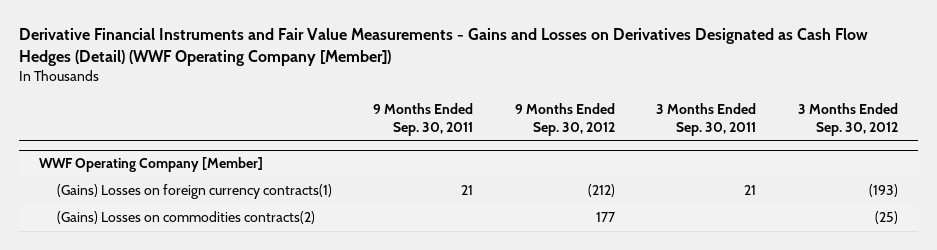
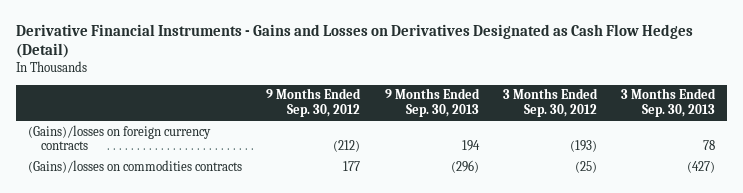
[18,28,868,67] Derivative Financial Instruments and Fair Value Measurements - Gains and Losses on Derivatives Designated as Cash Flow Hedges (Detail) (WWF Operating Company [Member]) -> [16,23,694,59] Derivative Financial Instruments - Gains and Losses on Derivatives Designated as Cash Flow Hedges (Detail)
[373,102,474,136] 9 Months Ended Sep. 30, 2011 -> none
[656,102,757,136] 3 Months Ended Sep. 30, 2011 -> none
none -> [384,88,480,118] 9 Months Ended Sep. 30, 2013
none -> [620,88,716,118] 3 Months Ended Sep. 30, 2013
[39,157,264,173] WWF Operating Company [Member] -> none
[56,184,332,200] (Gains) Losses on foreign currency contracts(1) -> [28,124,212,151] (Gains)/losses on foreign currency contracts
[56,211,315,225] (Gains) Losses on commodities contracts(2) -> [28,159,243,173] (Gains)/losses on commodities contracts

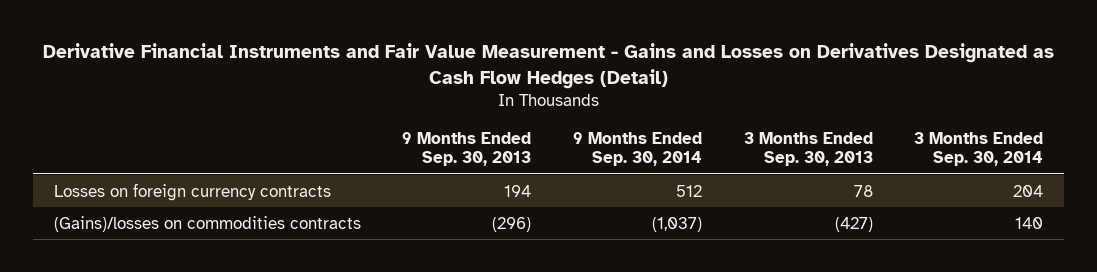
[16,23,694,59] Derivative Financial Instruments - Gains and Losses on Derivatives Designated as Cash Flow Hedges (Detail) -> [42,43,1054,89] Derivative Financial Instruments and Fair Value Measurement - Gains and Losses on Derivatives Designated as Cash Flow Hedges (Detail)
[266,88,362,118] 9 Months Ended Sep. 30, 2012 -> none
[502,88,598,118] 3 Months Ended Sep. 30, 2012 -> none
none -> [573,131,703,166] 9 Months Ended Sep. 30, 2014
none -> [914,131,1044,166] 3 Months Ended Sep. 30, 2014
[28,124,212,151] (Gains)/losses on foreign currency contracts -> [53,182,331,201] Losses on foreign currency contracts

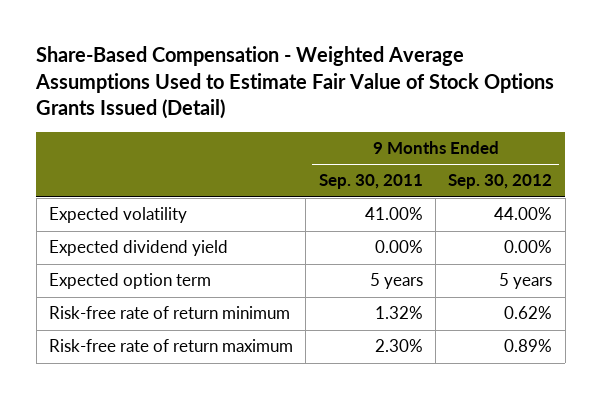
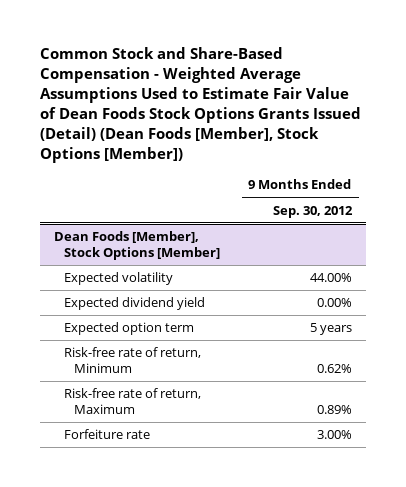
[35,46,555,119] Share-Based Compensation - Weighted Average Assumptions Used to Estimate Fair Value of Stock Options Grants Issued (Detail) -> [39,47,361,164] Common Stock and Share-Based Compensation - Weighted Average Assumptions Used to Estimate Fair Value of Dean Foods Stock Options Grants Issued (Detail) (Dean Foods [Member], Stock Options [Member])
[318,174,423,190] Sep. 30, 2011 -> none
none -> [53,231,220,260] Dean Foods [Member], Stock Options [Member]
[49,306,291,320] Risk-free rate of return minimum -> [63,347,201,373] Risk-free rate of return, Minimum
[49,339,294,353] Risk-free rate of return maximum -> [63,388,201,414] Risk-free rate of return, Maximum
none -> [63,429,150,440] Forfeiture rate

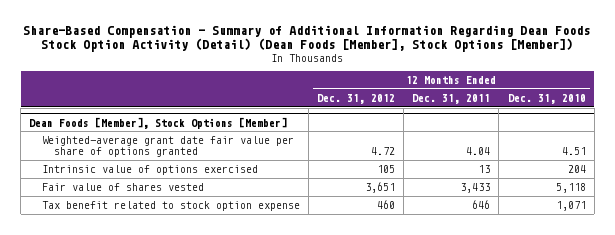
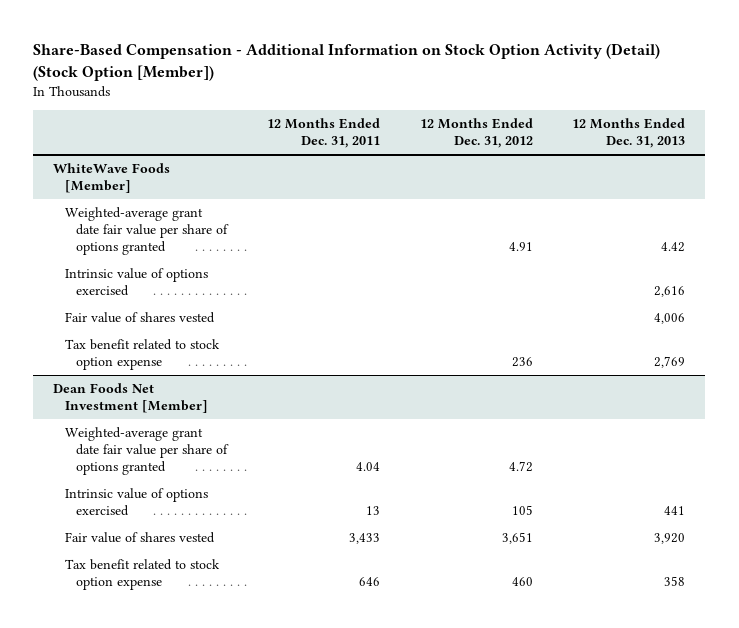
[23,24,591,53] Share-Based Compensation - Summary of Additional Information Regarding Dean Foods Stock Option Activity (Detail) (Dean Foods [Member], Stock Options [Member]) -> [33,43,661,82] Share-Based Compensation - Additional Information on Stock Option Activity (Detail) (Stock Option [Member])
[507,93,586,104] Dec. 31, 2010 -> none
none -> [572,118,686,149] 12 Months Ended Dec. 31, 2013
[29,116,288,129] Dean Foods [Member], Stock Options [Member] -> none
none -> [53,163,171,194] WhiteWave Foods [Member]
none -> [64,207,230,256] Weighted-average grant date fair value per share of options granted
none -> [64,268,208,297] Intrinsic value of options exercised
none -> [64,312,215,324] Fair value of shares vested
none -> [64,339,220,371] Tax benefit related to stock option expense
none -> [53,383,208,414] Dean Foods Net Investment [Member]

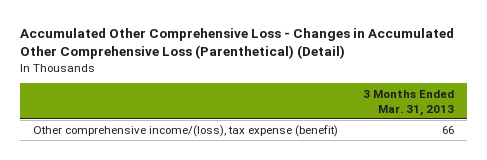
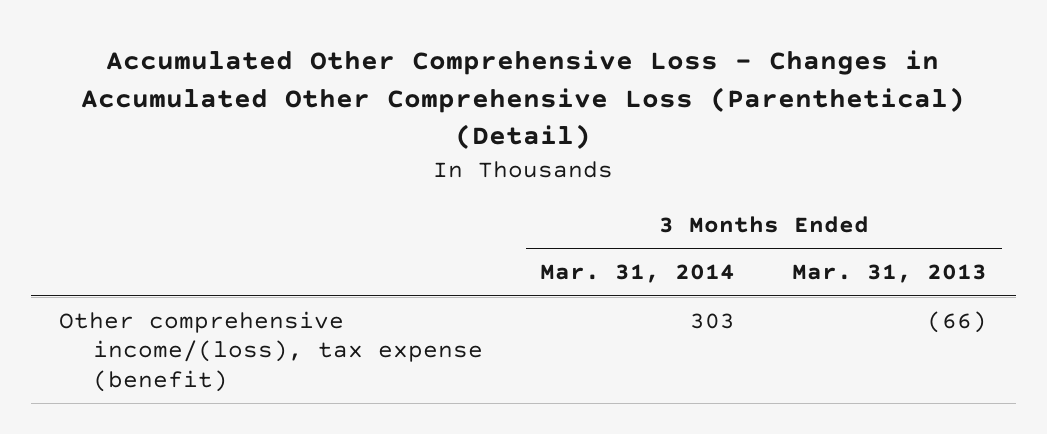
none -> [540,264,736,284] Mar. 31, 2014
[442,126,455,135] 66 -> [927,310,988,333] (66)

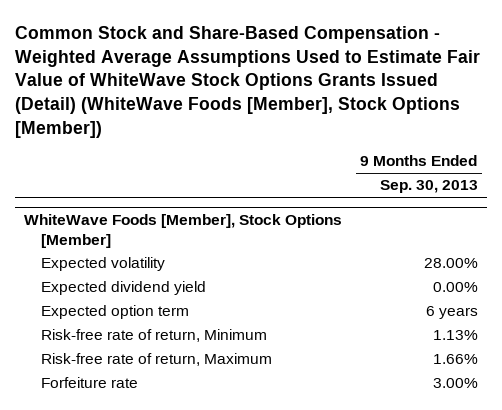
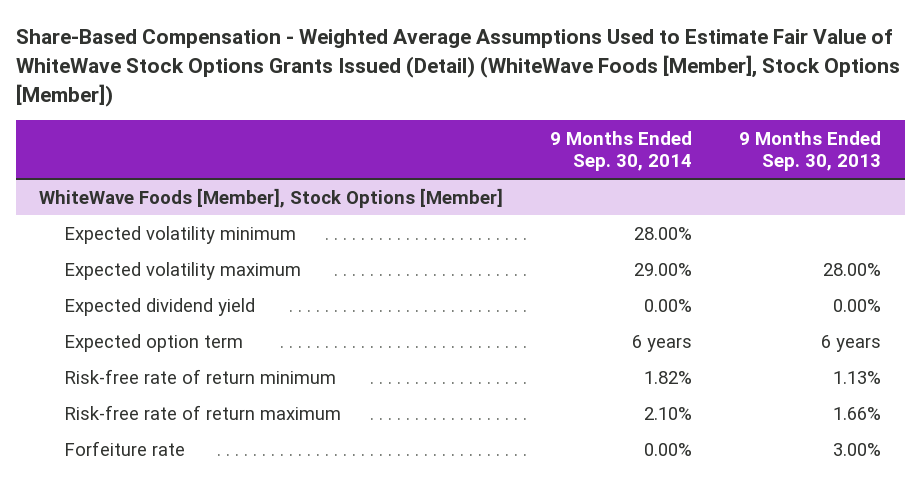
[15,25,481,138] Common Stock and Share-Based Compensation - Weighted Average Assumptions Used to Estimate Fair Value of WhiteWave Stock Options Grants Issued (Detail) (WhiteWave Foods [Member], Stock Options [Member]) -> [15,29,900,107] Share-Based Compensation - Weighted Average Assumptions Used to Estimate Fair Value of WhiteWave Stock Options Grants Issued (Detail) (WhiteWave Foods [Member], Stock Options [Member])
none -> [550,130,693,171] 9 Months Ended Sep. 30, 2014
none -> [63,225,296,244] Expected volatility minimum
[40,257,165,272] Expected volatility -> [63,261,301,280] Expected volatility maximum
[40,329,267,343] Risk-free rate of return, Minimum -> [63,368,336,384] Risk-free rate of return minimum
[40,353,272,367] Risk-free rate of return, Maximum -> [63,404,341,420] Risk-free rate of return maximum

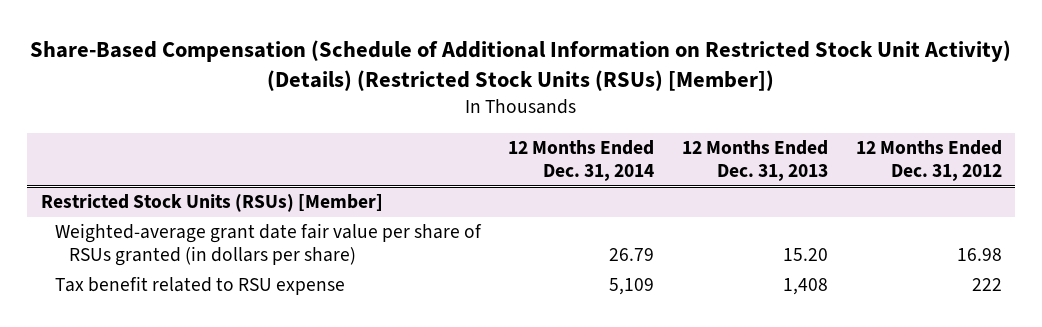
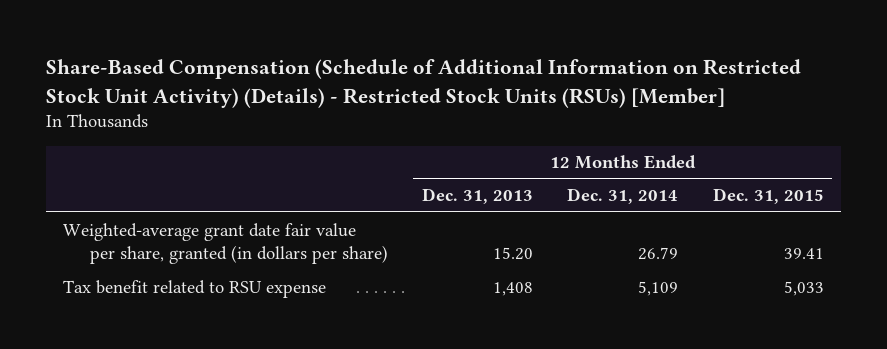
[30,39,1012,92] Share-Based Compensation (Schedule of Additional Information on Restricted Stock Unit Activity) (Details) (Restricted Stock Units (RSUs) [Member]) -> [45,59,801,108] Share-Based Compensation (Schedule of Additional Information on Restricted Stock Unit Activity) (Details) - Restricted Stock Units (RSUs) [Member]
[855,139,1002,182] 12 Months Ended Dec. 31, 2012 -> none
none -> [712,188,824,205] Dec. 31, 2015
[40,194,383,213] Restricted Stock Units (RSUs) [Member] -> none
[54,223,482,267] Weighted-average grant date fair value per share of RSUs granted (in dollars per share) -> [62,222,388,265] Weighted-average grant date fair value per share, granted (in dollars per share)

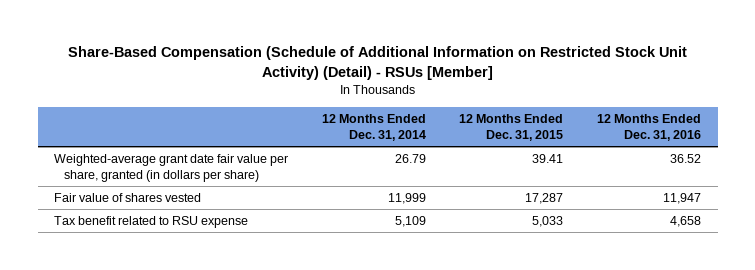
[45,59,801,108] Share-Based Compensation (Schedule of Additional Information on Restricted Stock Unit Activity) (Details) - Restricted Stock Units (RSUs) [Member] -> [67,46,687,81] Share-Based Compensation (Schedule of Additional Information on Restricted Stock Unit Activity) (Detail) - RSUs [Member]
[421,188,533,205] Dec. 31, 2013 -> none
none -> [596,113,701,142] 12 Months Ended Dec. 31, 2016
none -> [54,192,202,202] Fair value of shares vested

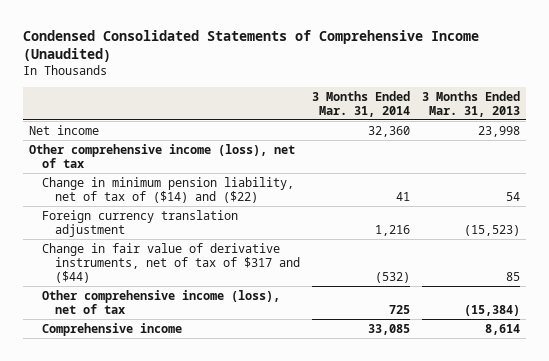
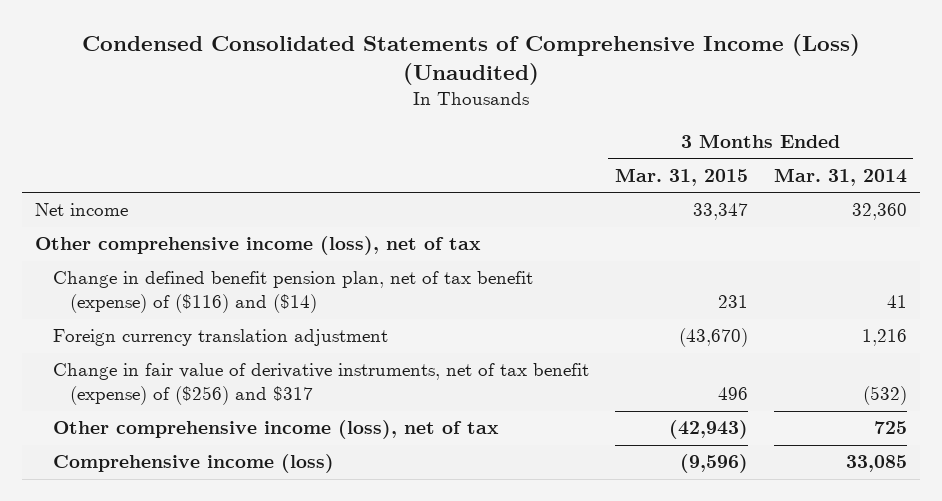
[22,30,479,63] Condensed Consolidated Statements of Comprehensive Income (Unaudited) -> [81,34,860,86] Condensed Consolidated Statements of Comprehensive Income (Loss) (Unaudited)
[422,90,521,117] 3 Months Ended Mar. 31, 2013 -> none
none -> [614,167,748,186] Mar. 31, 2015
[41,176,294,203] Change in minimum pension liability, net of tax of ($14) and ($22) -> [52,271,533,314] Change in defined benefit pension plan, net of tax benefit (expense) of ($116) and ($14)
[41,242,301,283] Change in fair value of derivative instruments, net of tax of $317 and ($44) -> [52,363,589,406] Change in fair value of derivative instruments, net of tax benefit (expense) of ($256) and $317
[41,322,182,336] Comprehensive income -> [52,454,334,474] Comprehensive income (loss)

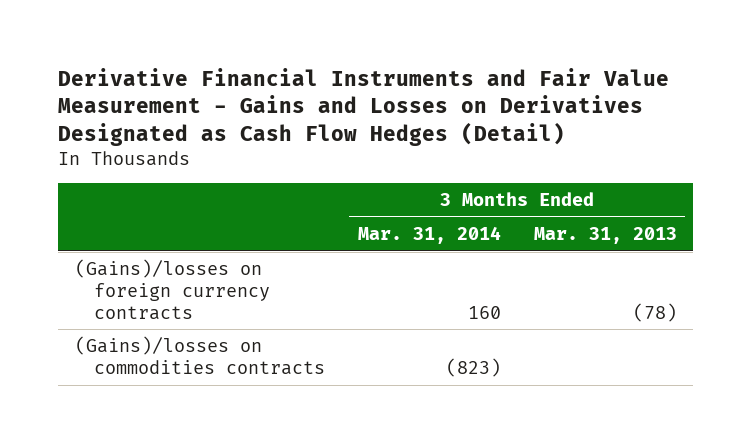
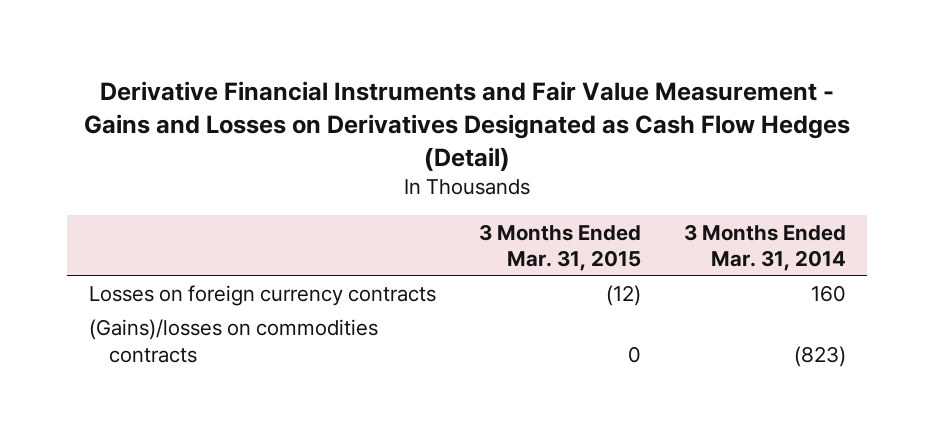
[533,227,677,245] Mar. 31, 2013 -> none
none -> [478,223,641,272] 3 Months Ended Mar. 31, 2015
[74,259,270,320] (Gains)/losses on foreign currency contracts -> [88,285,436,307] Losses on foreign currency contracts

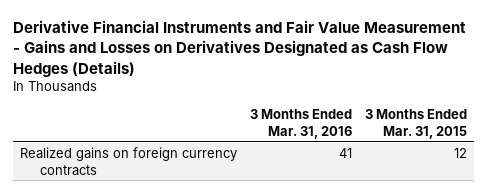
[84,81,851,171] Derivative Financial Instruments and Fair Value Measurement - Gains and Losses on Derivatives Designated as Cash Flow Hedges (Detail) -> [13,20,467,77] Derivative Financial Instruments and Fair Value Measurement - Gains and Losses on Derivatives Designated as Cash Flow Hedges (Details)
[683,223,846,272] 3 Months Ended Mar. 31, 2014 -> none
none -> [249,109,352,140] 3 Months Ended Mar. 31, 2016
[88,319,378,364] (Gains)/losses on commodities contracts -> none
[88,285,436,307] Losses on foreign currency contracts -> [19,147,237,176] Realized gains on foreign currency contracts
[605,285,641,307] (12) -> [454,148,468,159] 12

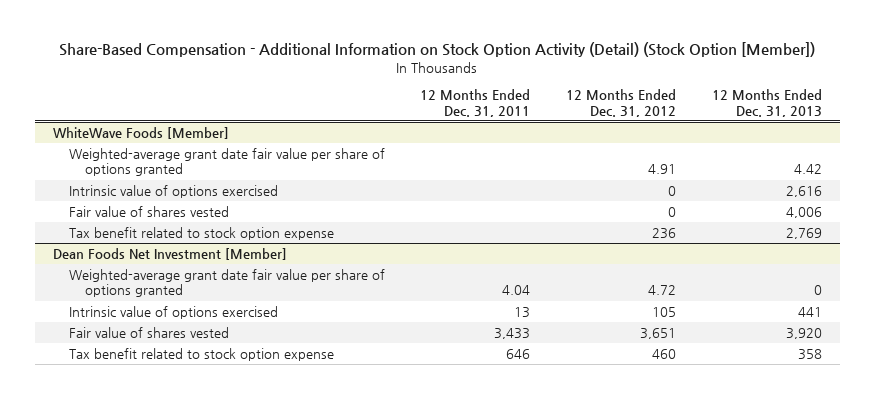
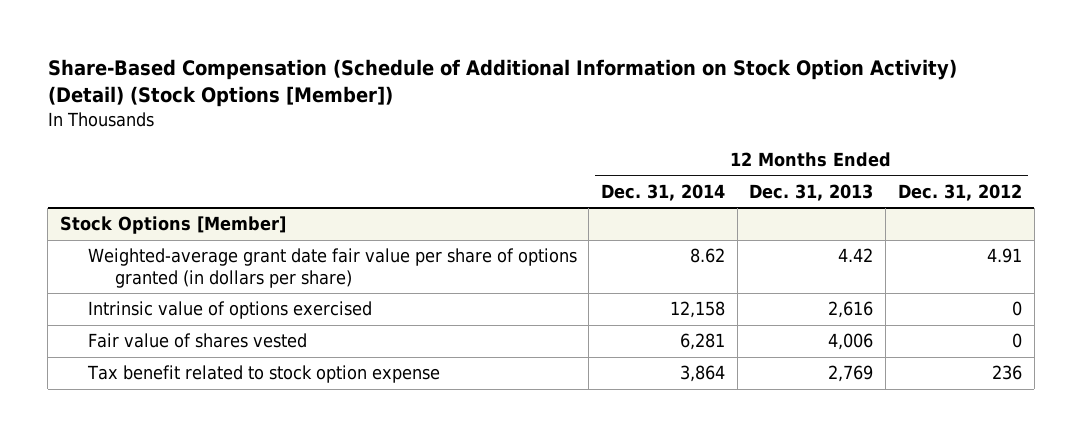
[59,42,816,58] Share-Based Compensation - Additional Information on Stock Option Activity (Detail) (Stock Option [Member]) -> [47,59,957,108] Share-Based Compensation (Schedule of Additional Information on Stock Option Activity) (Detail) (Stock Options [Member])
[420,89,531,117] 12 Months Ended Dec. 31, 2011 -> none
none -> [600,183,725,201] Dec. 31, 2014
[52,127,229,140] WhiteWave Foods [Member] -> none
none -> [60,216,287,235] Stock Options [Member]
[68,148,385,177] Weighted-average grant date fair value per share of options granted -> [87,248,577,288] Weighted-average grant date fair value per share of options granted (in dollars per share)
[52,248,287,261] Dean Foods Net Investment [Member] -> none
[68,269,385,298] Weighted-average grant date fair value per share of options granted -> none
[68,306,278,320] Intrinsic value of options exercised -> none
[68,327,229,339] Fair value of shares vested -> none
[68,348,334,362] Tax benefit related to stock option expense -> none

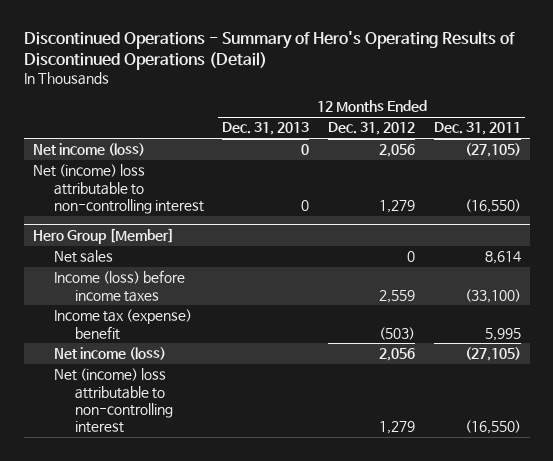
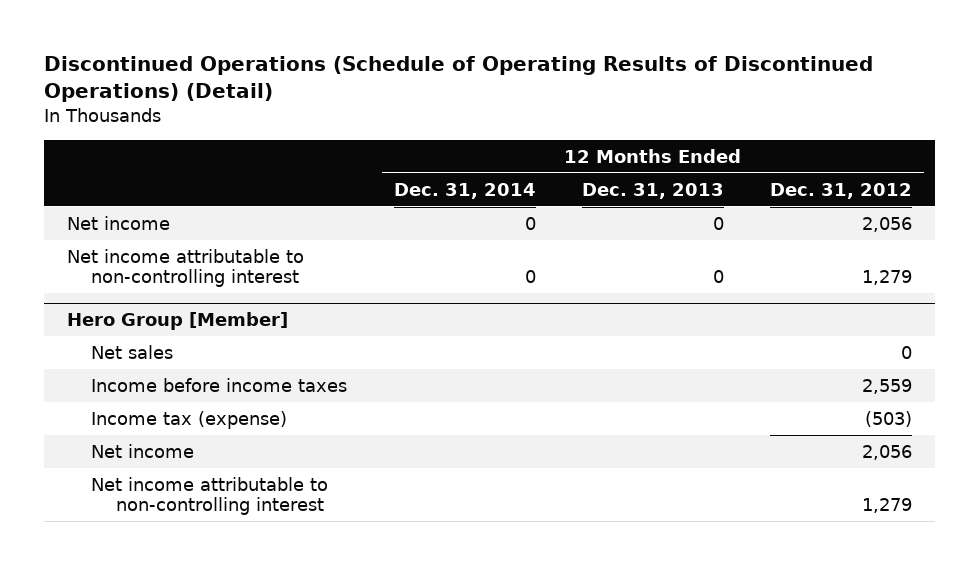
[23,31,515,70] Discontinued Operations - Summary of Hero's Operating Results of Discontinued Operations (Detail) -> [43,56,873,103] Discontinued Operations (Schedule of Operating Results of Discontinued Operations) (Detail)
[433,122,521,136] Dec. 31, 2011 -> none
none -> [393,182,536,199] Dec. 31, 2014
[32,143,145,157] Net income (loss) -> [67,215,171,230] Net income
[32,164,204,214] Net (income) loss attributable to non-controlling interest -> [67,248,305,288] Net income attributable to non-controlling interest
[53,270,185,302] Income (loss) before income taxes -> [91,377,348,392] Income before income taxes
[53,309,192,340] Income tax (expense) benefit -> [91,410,288,429] Income tax (expense)
[53,347,166,361] Net income (loss) -> [91,443,195,458] Net income
[53,368,173,434] Net (income) loss attributable to non-controlling interest -> [91,476,329,516] Net income attributable to non-controlling interest

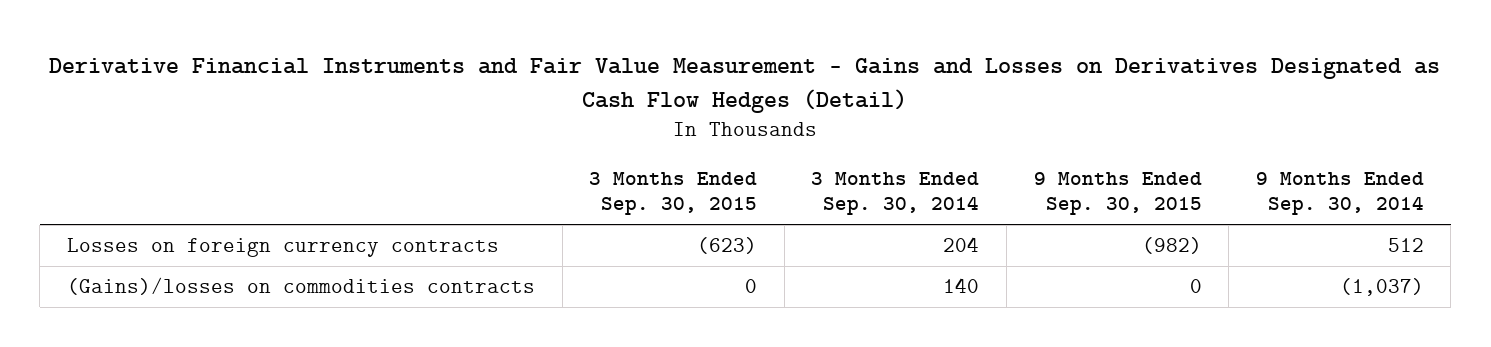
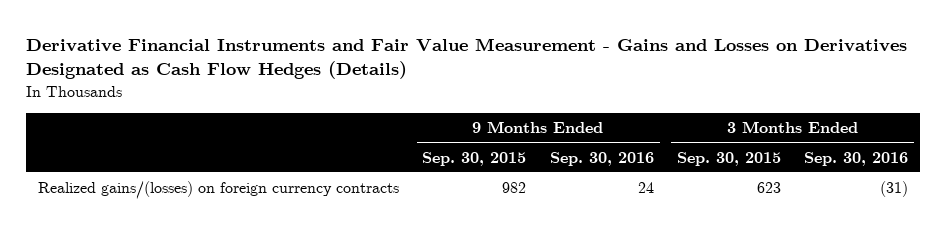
[49,58,1441,114] Derivative Financial Instruments and Fair Value Measurement - Gains and Losses on Derivatives Designated as Cash Flow Hedges (Detail) -> [26,37,908,80] Derivative Financial Instruments and Fair Value Measurement - Gains and Losses on Derivatives Designated as Cash Flow Hedges (Details)
[811,172,980,216] 3 Months Ended Sep. 30, 2014 -> none
[1255,172,1424,216] 9 Months Ended Sep. 30, 2014 -> none
none -> [549,151,654,166] Sep. 30, 2016
none -> [804,151,909,166] Sep. 30, 2016
[66,277,535,296] (Gains)/losses on commodities contracts -> none
[66,238,499,258] Losses on foreign currency contracts -> [37,181,399,200] Realized gains/(losses) on foreign currency contracts
[697,237,758,255] (623) -> [757,182,782,194] 623
[1141,237,1202,255] (982) -> [502,182,527,194] 982

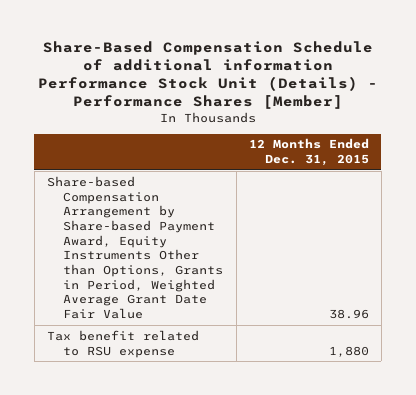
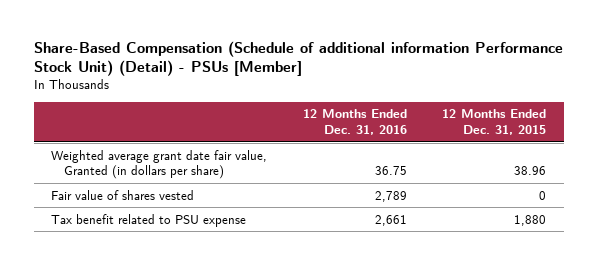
[37,41,378,110] Share-Based Compensation Schedule of additional information Performance Stock Unit (Details) - Performance Shares [Member] -> [33,40,563,77] Share-Based Compensation (Schedule of additional information Performance Stock Unit) (Detail) - PSUs [Member]
none -> [302,109,407,135] 12 Months Ended Dec. 31, 2016
[46,175,224,320] Share-based Compensation Arrangement by Share-based Payment Award, Equity Instruments Other than Options, Grants in Period, Weighted Average Grant Date Fair Value -> [51,149,268,180] Weighted average grant date fair value, Granted (in dollars per share)
none -> [51,189,195,200] Fair value of shares vested
[46,329,199,358] Tax benefit related to RSU expense -> [51,213,247,227] Tax benefit related to PSU expense

